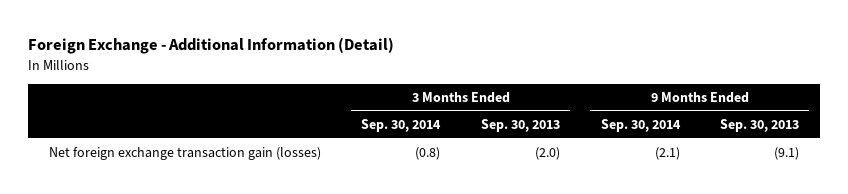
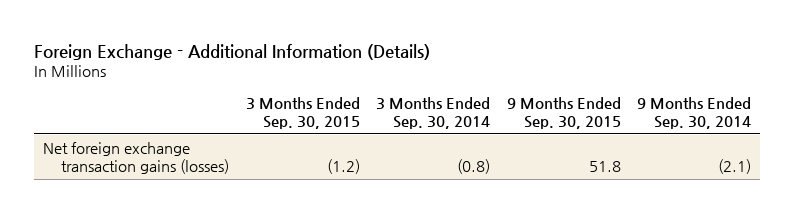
[28,37,395,55] Foreign Exchange - Additional Information (Detail) -> [34,43,431,60] Foreign Exchange - Additional Information (Details)
[480,118,560,132] Sep. 30, 2013 -> none
[720,118,800,132] Sep. 30, 2013 -> none
none -> [245,96,360,130] 3 Months Ended Sep. 30, 2015
none -> [506,96,621,130] 9 Months Ended Sep. 30, 2015
[48,147,321,161] Net foreign exchange transaction gain (losses) -> [42,141,230,175] Net foreign exchange transaction gains (losses)

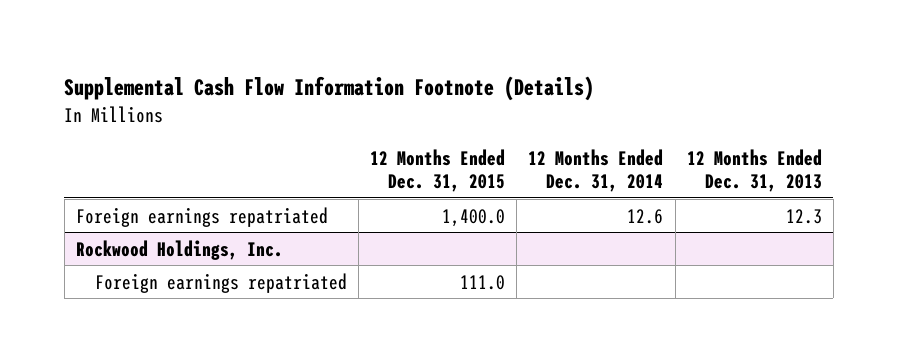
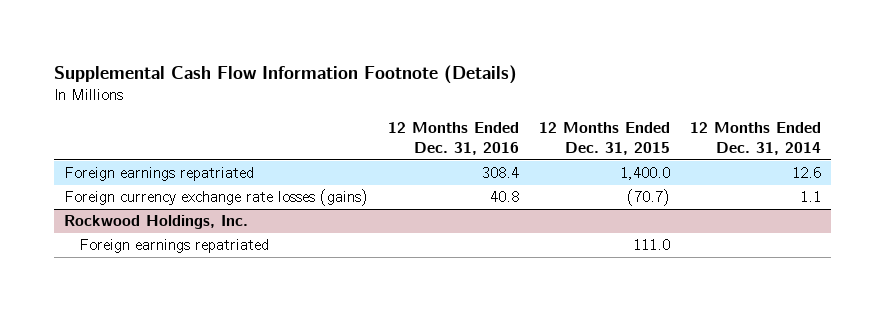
[686,148,822,192] 12 Months Ended Dec. 31, 2013 -> none
none -> [388,121,520,156] 12 Months Ended Dec. 31, 2016
none -> [64,189,369,207] Foreign currency exchange rate losses (gains)

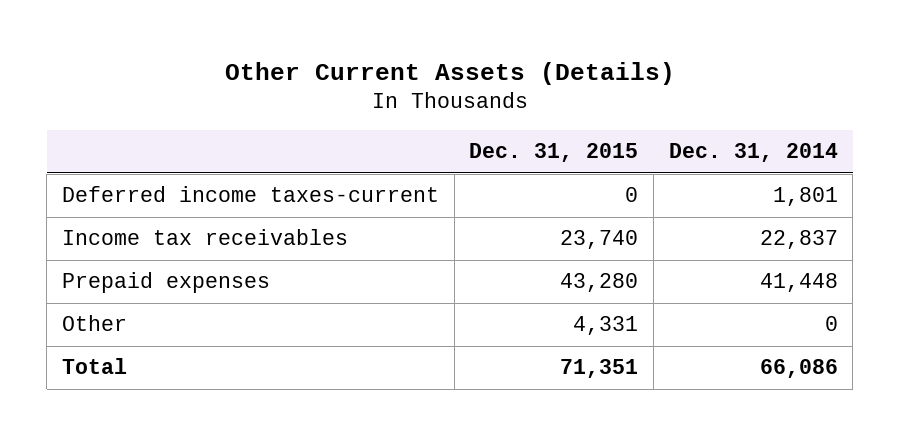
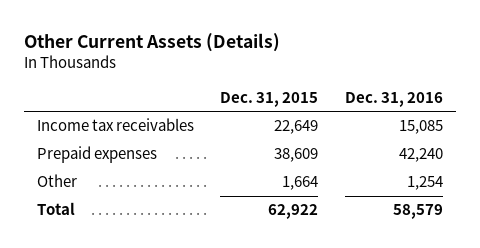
[668,143,838,163] Dec. 31, 2014 -> none
none -> [344,91,443,107] Dec. 31, 2016
[61,186,439,203] Deferred income taxes-current -> none
[560,230,639,250] 23,740 -> [274,120,319,135] 22,649
[560,273,639,293] 43,280 -> [274,148,319,163] 38,609
[573,316,639,336] 4,331 -> [282,176,319,191] 1,664
[560,359,639,379] 71,351 -> [268,204,319,220] 62,922

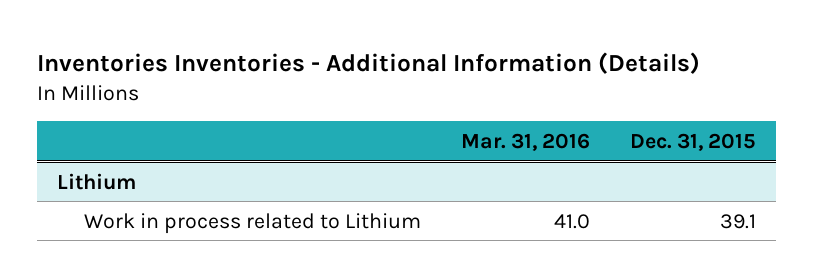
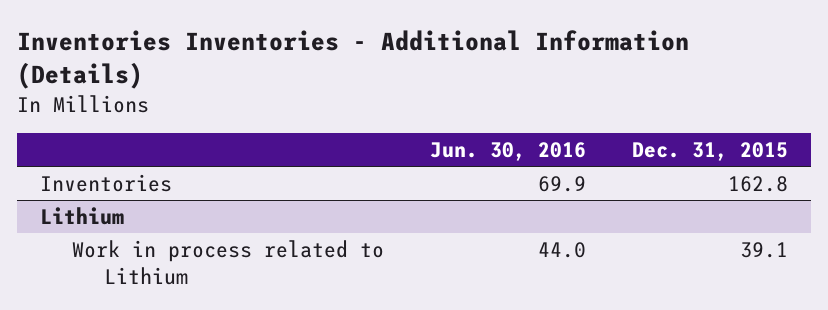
[461,132,591,151] Mar. 31, 2016 -> none
none -> [429,141,586,161] Jun. 30, 2016
none -> [40,174,173,193] Inventories

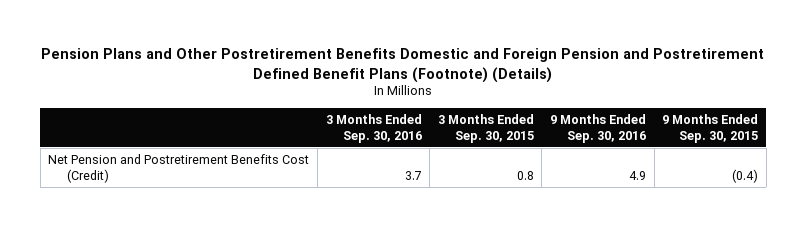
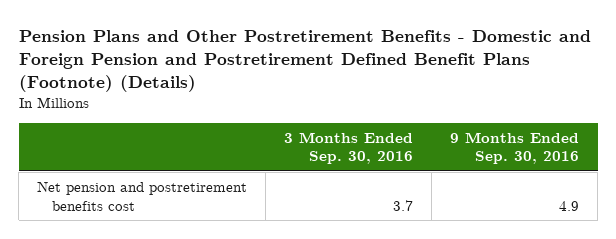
[41,48,765,83] Pension Plans and Other Postretirement Benefits Domestic and Foreign Pension and Postretirement Defined Benefit Plans (Footnote) (Details) -> [18,29,591,92] Pension Plans and Other Postretirement Benefits - Domestic and Foreign Pension and Postretirement Defined Benefit Plans (Footnote) (Details)
[437,113,534,143] 3 Months Ended Sep. 30, 2015 -> none
[662,113,759,143] 9 Months Ended Sep. 30, 2015 -> none
[48,153,310,183] Net Pension and Postretirement Benefits Cost (Credit) -> [37,180,248,211] Net pension and postretirement benefits cost

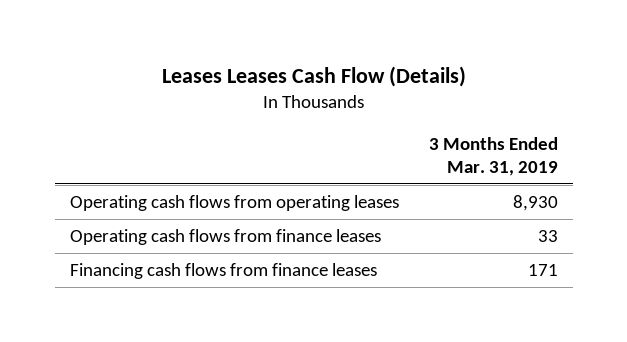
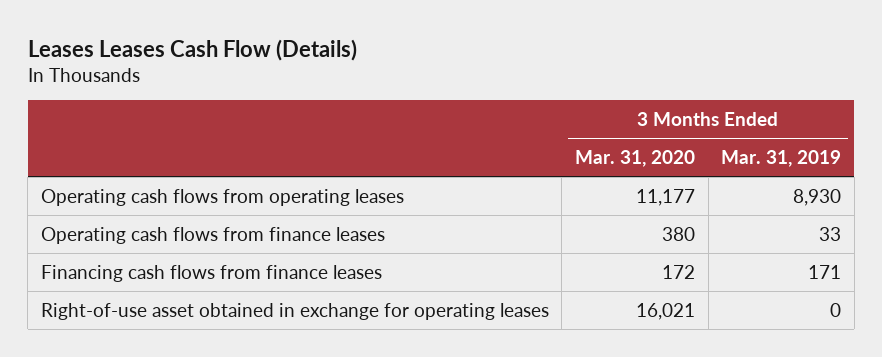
none -> [575,149,696,167] Mar. 31, 2020
none -> [40,302,549,320] Right-of-use asset obtained in exchange for operating leases

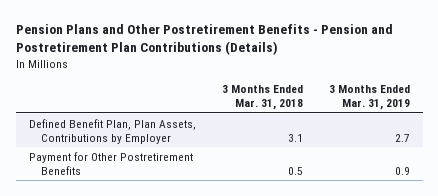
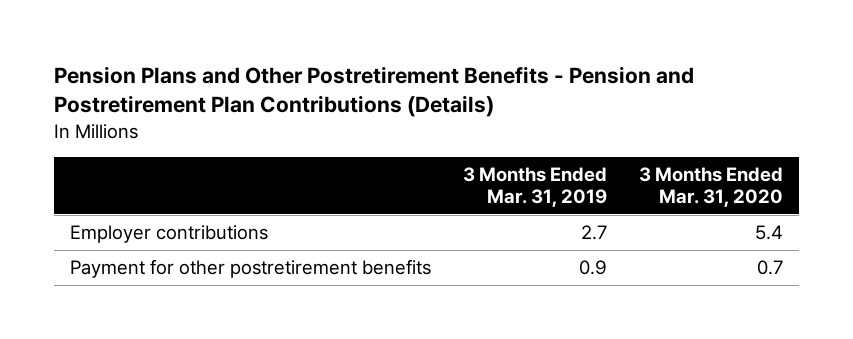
[221,84,303,111] 3 Months Ended Mar. 31, 2018 -> none
none -> [639,166,784,207] 3 Months Ended Mar. 31, 2020
[28,118,196,145] Defined Benefit Plan, Plan Assets, Contributions by Employer -> [69,225,268,244] Employer contributions
[28,151,193,176] Payment for Other Postretirement Benefits -> [69,259,431,279] Payment for other postretirement benefits

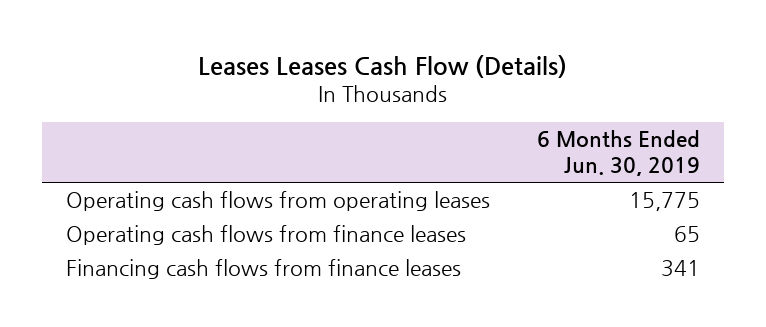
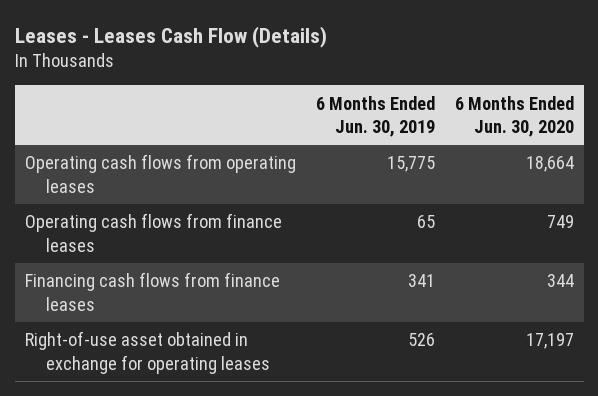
[197,54,567,78] Leases Leases Cash Flow (Details) -> [14,25,327,48] Leases - Leases Cash Flow (Details)
none -> [454,95,574,137] 6 Months Ended Jun. 30, 2020
none -> [24,331,271,374] Right-of-use asset obtained in exchange for operating leases

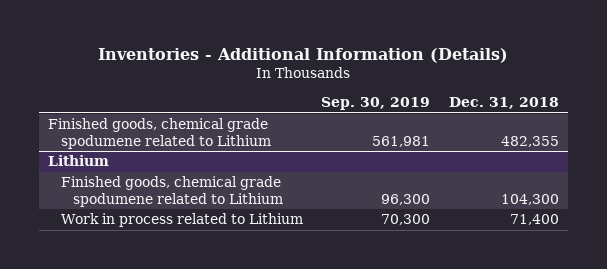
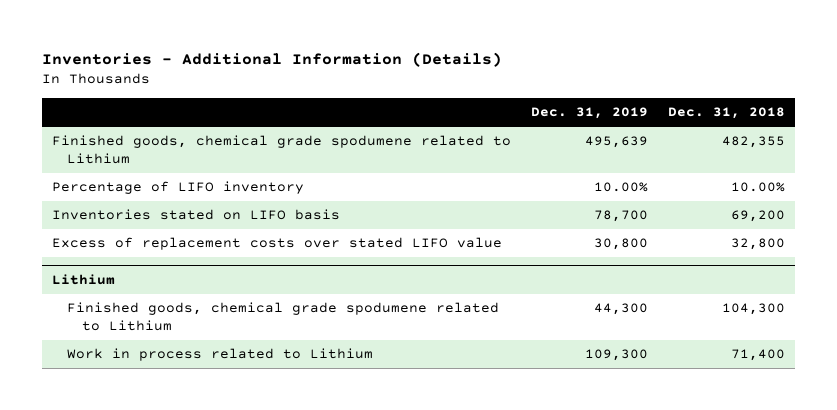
[321,97,431,111] Sep. 30, 2019 -> none
none -> [531,107,649,120] Dec. 31, 2019
none -> [51,181,304,195] Percentage of LIFO inventory
none -> [51,209,340,221] Inventories stated on LIFO basis
none -> [51,237,502,251] Excess of replacement costs over stated LIFO value

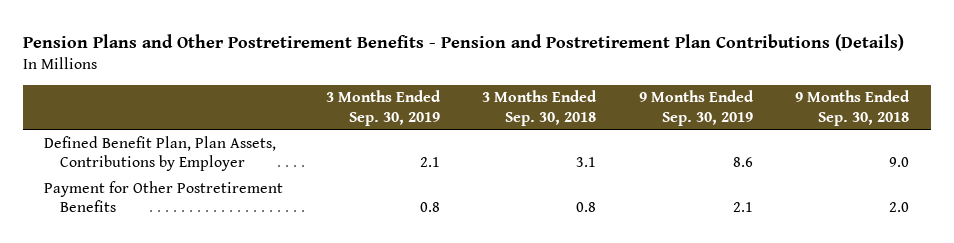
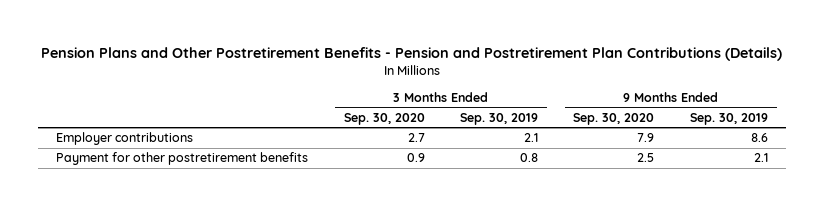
[482,90,598,126] 3 Months Ended Sep. 30, 2018 -> none
[795,90,911,126] 9 Months Ended Sep. 30, 2018 -> none
none -> [343,112,425,125] Sep. 30, 2020
none -> [573,112,655,125] Sep. 30, 2020
[44,135,277,171] Defined Benefit Plan, Plan Assets, Contributions by Employer -> [56,132,194,146] Employer contributions
[44,180,284,212] Payment for Other Postretirement Benefits -> [56,152,309,166] Payment for other postretirement benefits

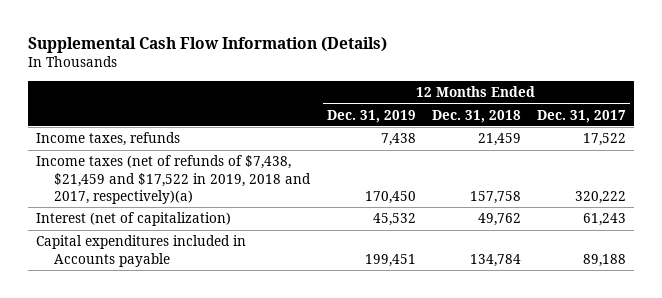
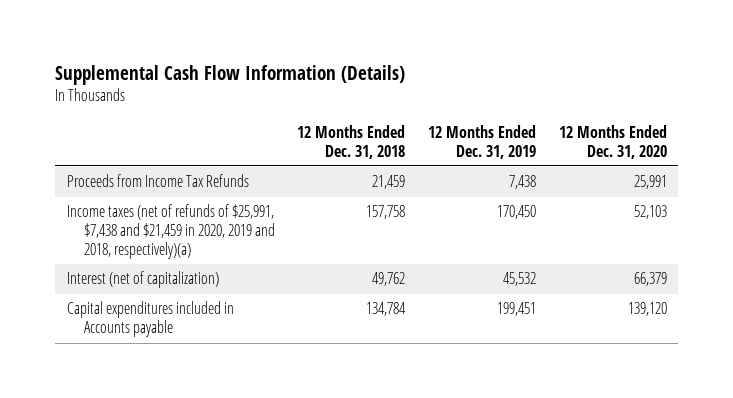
[537,109,627,123] Dec. 31, 2017 -> none
none -> [558,124,667,159] 12 Months Ended Dec. 31, 2020
[36,132,181,147] Income taxes, refunds -> [66,174,249,188] Proceeds from Income Tax Refunds
[36,155,312,205] Income taxes (net of refunds of $7,438, $21,459 and $17,522 in 2019, 2018 and 2017, respectively)(a) -> [66,204,275,260] Income taxes (net of refunds of $25,991, $7,438 and $21,459 in 2020, 2019 and 2018, respectively)(a)

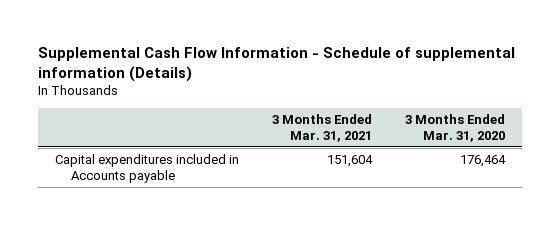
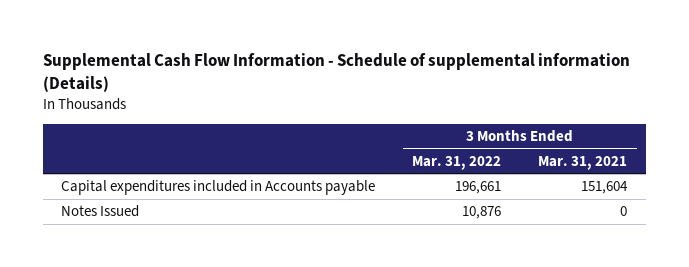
[405,113,506,143] 3 Months Ended Mar. 31, 2020 -> none
none -> [412,155,502,170] Mar. 31, 2022
none -> [61,205,140,218] Notes Issued

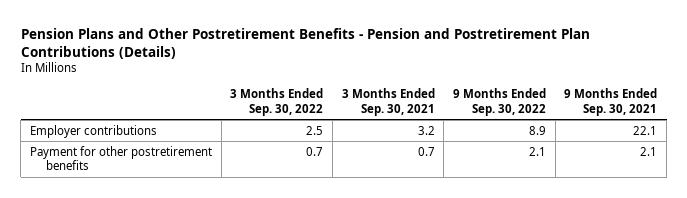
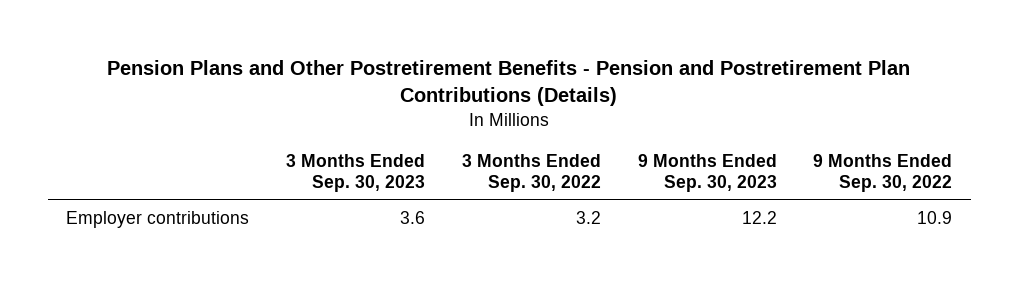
[341,88,435,117] 3 Months Ended Sep. 30, 2021 -> none
[564,88,658,117] 9 Months Ended Sep. 30, 2021 -> none
none -> [286,153,426,193] 3 Months Ended Sep. 30, 2023
none -> [637,153,777,193] 9 Months Ended Sep. 30, 2023
[29,145,212,171] Payment for other postretirement benefits -> none
[306,125,324,135] 2.5 -> [575,211,601,225] 3.2
[529,125,547,135] 8.9 -> [917,211,953,225] 10.9

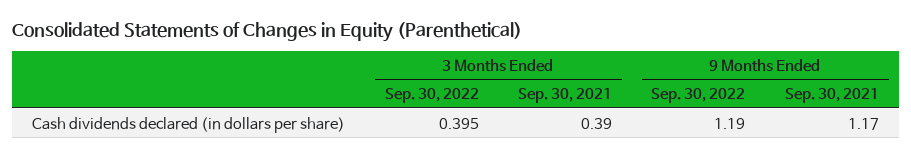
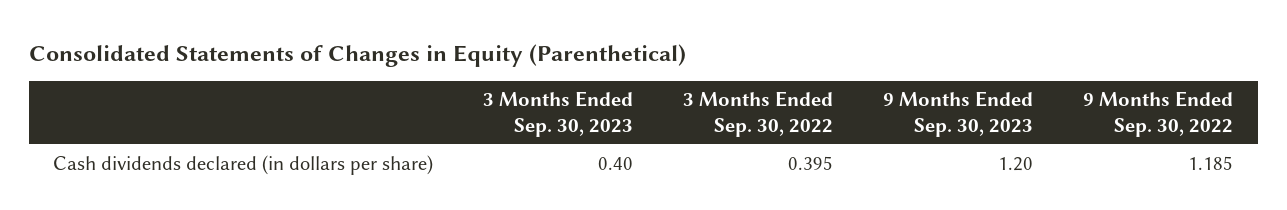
[518,88,613,104] Sep. 30, 2021 -> none
[784,88,879,104] Sep. 30, 2021 -> none
none -> [483,90,634,138] 3 Months Ended Sep. 30, 2023
none -> [883,90,1034,138] 9 Months Ended Sep. 30, 2023
[714,117,746,129] 1.19 -> [1188,155,1234,170] 1.185

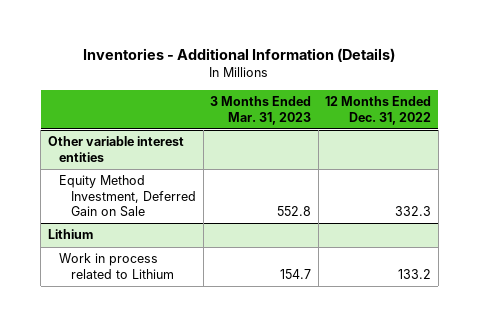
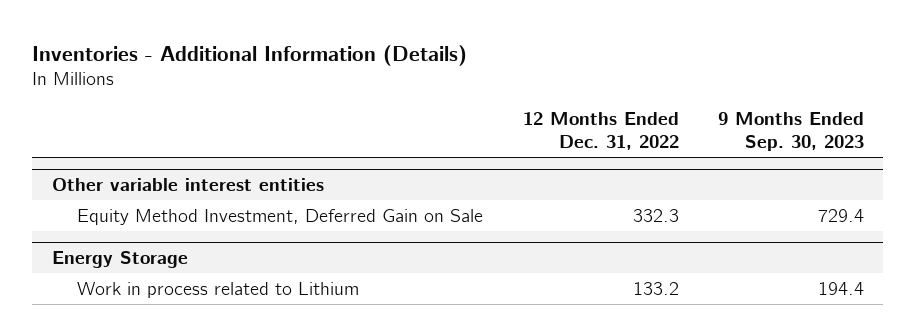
[210,96,312,125] 3 Months Ended Mar. 31, 2023 -> none
none -> [717,112,864,151] 9 Months Ended Sep. 30, 2023
[47,229,93,240] Lithium -> [51,251,188,269] Energy Storage

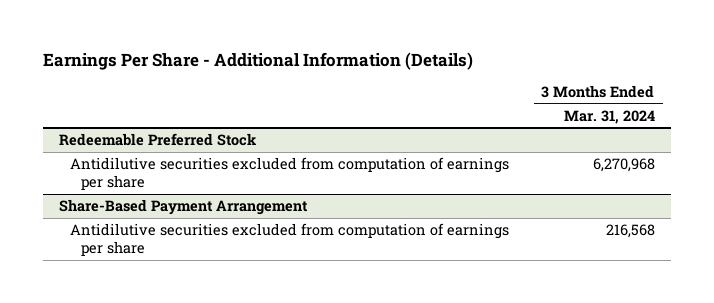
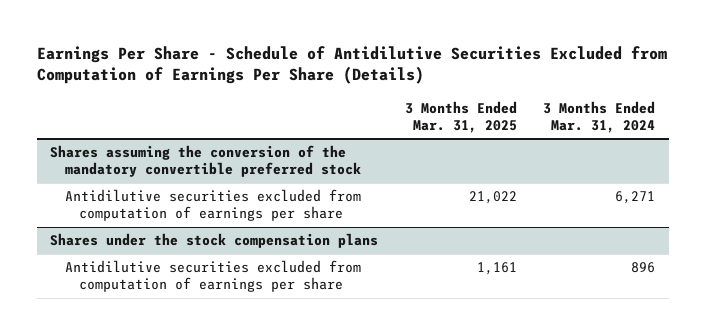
[43,51,474,70] Earnings Per Share - Additional Information (Details) -> [36,45,667,85] Earnings Per Share - Schedule of Antidilutive Securities Excluded from Computation of Earnings Per Share (Details)
none -> [404,100,517,133] 3 Months Ended Mar. 31, 2025
[59,133,258,147] Redeemable Preferred Stock -> [50,145,361,178] Shares assuming the conversion of the mandatory convertible preferred stock
[592,158,655,173] 6,270,968 -> [615,191,656,205] 6,271
[59,199,309,216] Share-Based Payment Arrangement -> [50,233,379,249] Shares under the stock compensation plans
[605,224,655,239] 216,568 -> [631,262,656,274] 896

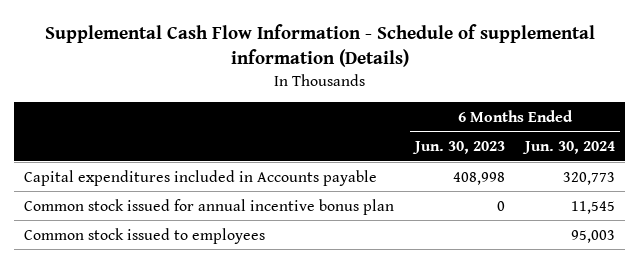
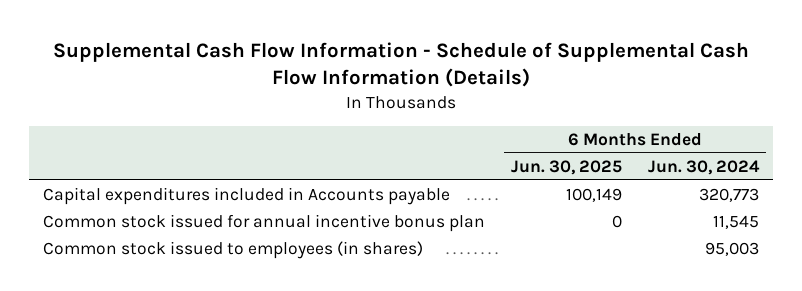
[44,24,595,68] Supplemental Cash Flow Information - Schedule of supplemental information (Details) -> [52,41,749,88] Supplemental Cash Flow Information - Schedule of Supplemental Cash Flow Information (Details)
[411,140,505,154] Jun. 30, 2023 -> none
none -> [510,159,622,175] Jun. 30, 2025
[24,227,266,244] Common stock issued to employees -> [42,241,423,260] Common stock issued to employees (in shares)

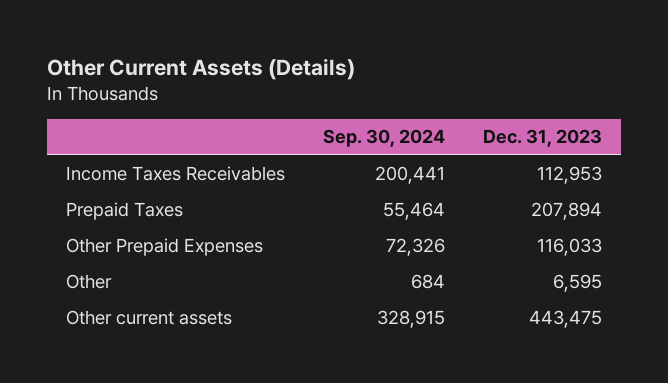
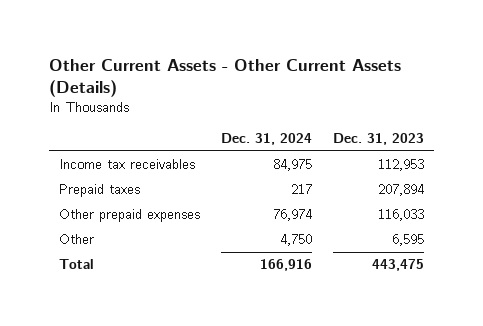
[46,58,355,81] Other Current Assets (Details) -> [48,58,401,97] Other Current Assets - Other Current Assets (Details)
[322,129,445,148] Sep. 30, 2024 -> none
none -> [220,133,312,146] Dec. 31, 2024
[65,166,285,182] Income Taxes Receivables -> [59,159,196,170] Income tax receivables
[65,202,183,221] Prepaid Taxes -> [59,184,141,198] Prepaid taxes
[65,238,263,257] Other Prepaid Expenses -> [59,209,201,223] Other prepaid expenses
[65,310,232,326] Other current assets -> [59,259,95,270] Total

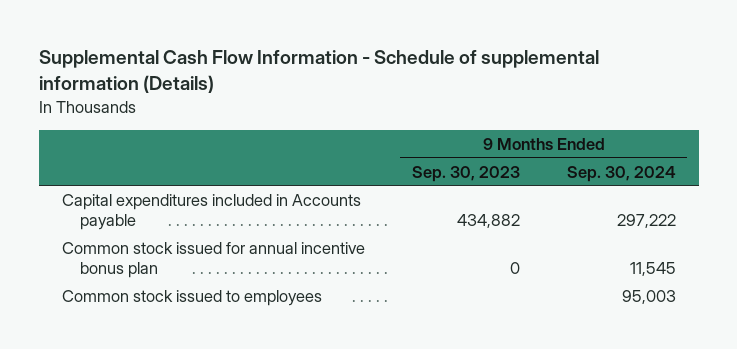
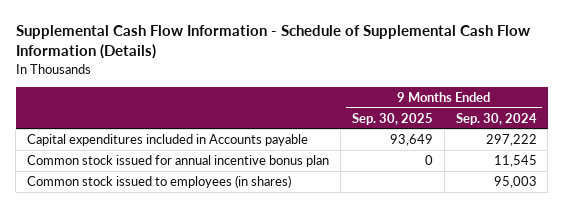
[38,50,599,94] Supplemental Cash Flow Information - Schedule of supplemental information (Details) -> [15,24,530,60] Supplemental Cash Flow Information - Schedule of Supplemental Cash Flow Information (Details)
[411,165,520,182] Sep. 30, 2023 -> none
none -> [351,112,433,125] Sep. 30, 2025
[61,290,322,307] Common stock issued to employees -> [26,174,291,188] Common stock issued to employees (in shares)

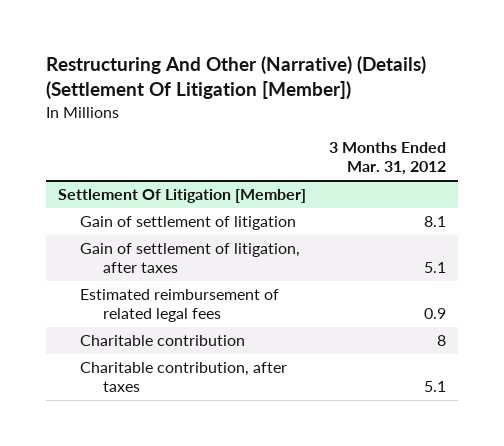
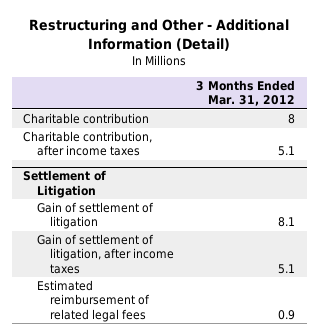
[45,55,426,99] Restructuring And Other (Narrative) (Details) (Settlement Of Litigation [Member]) -> [29,19,290,51] Restructuring and Other - Additional Information (Detail)
none -> [23,113,150,125] Charitable contribution
none -> [23,131,153,157] Charitable contribution, after income taxes
[57,189,306,204] Settlement Of Litigation [Member] -> [23,170,107,198] Settlement of Litigation
[80,243,301,274] Gain of settlement of litigation, after taxes -> [36,234,174,274] Gain of settlement of litigation, after income taxes
[80,335,246,347] Charitable contribution -> none
[80,362,288,393] Charitable contribution, after taxes -> none

